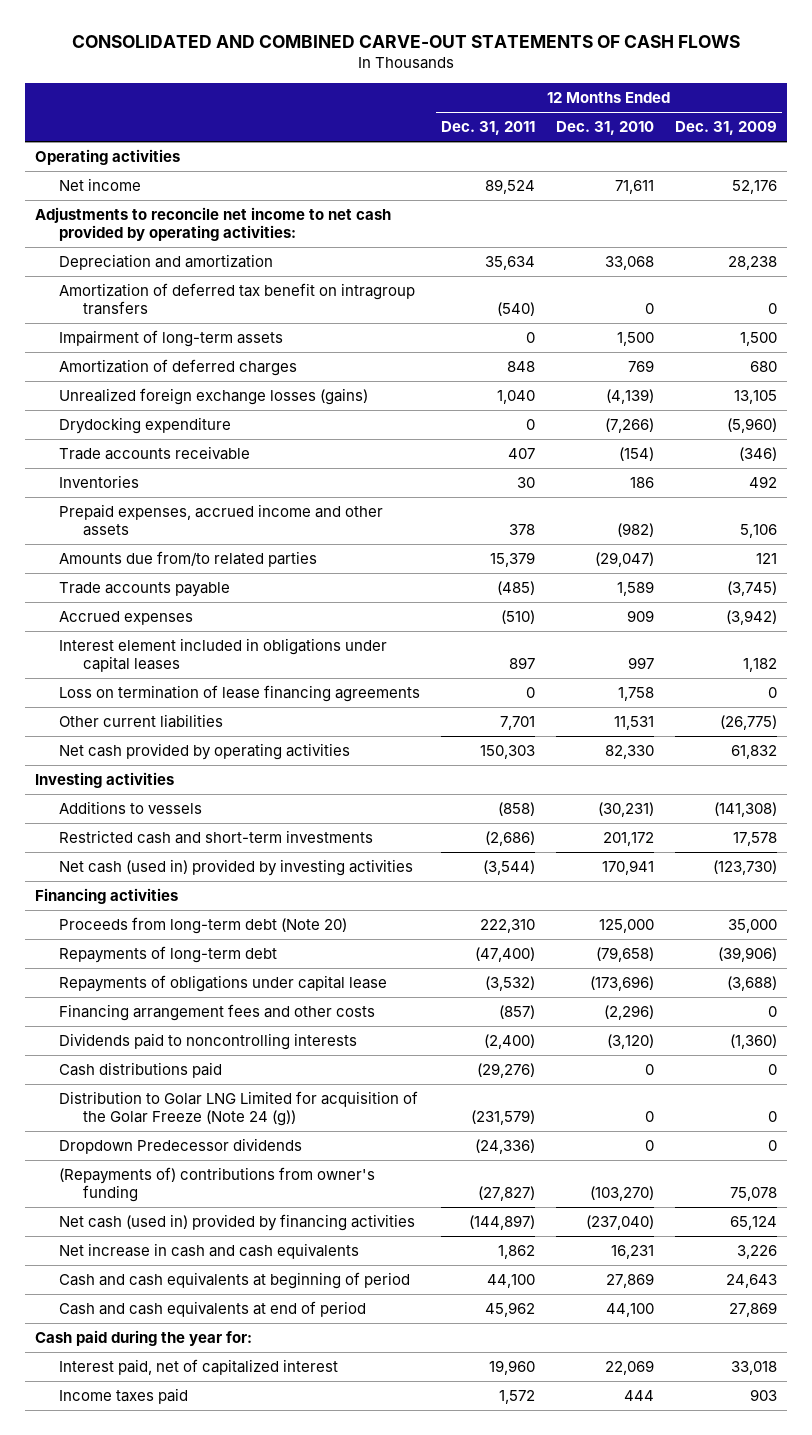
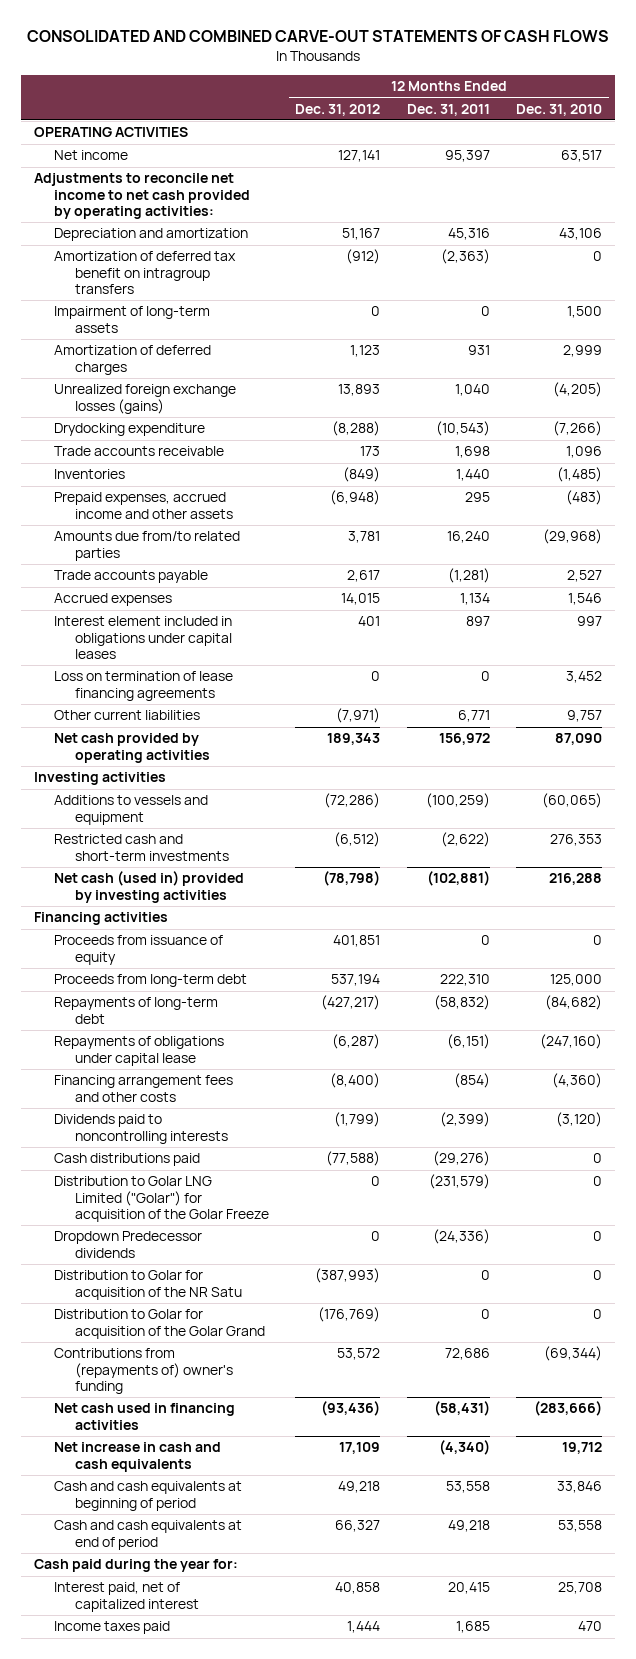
[674,121,777,136] Dec. 31, 2009 -> none
none -> [295,103,381,116] Dec. 31, 2012
[35,148,181,165] Operating activities -> [33,127,188,138] OPERATING ACTIVITIES
[484,178,535,194] 89,524 -> [444,150,490,163] 95,397
[614,179,654,194] 71,611 -> [561,150,603,163] 63,517
[484,255,535,270] 35,634 -> [447,228,490,241] 45,316
[604,255,654,270] 33,068 -> [559,228,603,241] 43,106
[496,301,535,316] (540) -> [440,249,490,265] (2,363)
[506,360,535,372] 848 -> [467,345,490,356] 931
[627,359,654,372] 769 -> [563,345,603,358] 2,999
[605,388,654,404] (4,139) -> [553,382,603,398] (4,205)
[525,418,535,430] 0 -> [435,421,490,437] (10,543)
[507,447,535,459] 407 -> [454,446,490,459] 1,698
[618,446,654,461] (154) -> [566,446,603,459] 1,096
[516,476,535,488] 30 -> [455,469,490,482] 1,440
[629,476,654,488] 186 -> [557,467,603,483] (1,485)
[508,523,535,535] 378 -> [464,492,490,503] 295
[616,522,654,537] (982) -> [566,490,603,506] (483)
[489,551,535,567] 15,379 -> [446,531,490,544] 16,240
[594,551,654,567] (29,047) -> [543,529,603,545] (29,968)
[496,580,535,595] (485) -> [447,568,490,584] (1,281)
[616,580,654,596] 1,589 -> [567,570,603,583] 2,527
[500,609,535,624] (510) -> [459,593,490,606] 1,134
[626,609,654,622] 909 -> [568,593,603,606] 1,546
[617,686,654,701] 1,758 -> [566,671,603,684] 3,452
[499,715,535,730] 7,701 -> [457,710,490,723] 6,771
[613,715,654,730] 11,531 -> [567,710,603,723] 9,757
[479,744,535,759] 150,303 -> [438,733,490,746] 156,972
[604,744,654,759] 82,330 -> [555,733,603,746] 87,090
[58,800,202,814] Additions to vessels -> [54,795,209,825] Additions to vessels and equipment
[497,801,535,816] (858) -> [425,793,490,809] (100,259)
[597,801,654,817] (30,231) -> [542,793,603,809] (60,065)
[484,830,535,846] (2,686) -> [440,832,490,848] (2,622)
[602,831,654,846] 201,172 -> [550,834,603,847] 276,353
[482,859,535,875] (3,544) -> [426,871,490,887] (102,881)
[601,859,654,875] 170,941 -> [549,873,603,886] 216,288
none -> [54,935,224,965] Proceeds from issuance of equity
[58,916,347,934] Proceeds from long-term debt (Note 20) -> [54,974,248,988] Proceeds from long-term debt
[474,946,535,962] (47,400) -> [433,995,490,1011] (58,832)
[595,946,654,962] (79,658) -> [545,995,603,1011] (84,682)
[484,975,535,991] (3,532) -> [446,1034,490,1050] (6,151)
[589,975,654,991] (173,696) -> [540,1034,603,1050] (247,160)
[498,1004,535,1019] (857) -> [453,1073,490,1089] (854)
[603,1004,654,1020] (2,296) -> [552,1073,603,1089] (4,360)
[483,1033,535,1049] (2,400) -> [439,1112,490,1128] (2,399)
[58,1090,418,1126] Distribution to Golar LNG Limited for acquisition of the Golar Freeze (Note 24 (g)) -> [54,1176,270,1223] Distribution to Golar LNG Limited ("Golar") for acquisition of the Golar Freeze
none -> [54,1270,243,1300] Distribution to Golar for acquisition of the NR Satu
none -> [54,1309,266,1339] Distribution to Golar for acquisition of the Golar Grand
[58,1166,375,1202] (Repayments of) contributions from owner's funding -> [54,1348,234,1395] Contributions from (repayments of) owner's funding
[477,1185,535,1201] (27,827) -> [444,1348,490,1361] 72,686
[589,1185,654,1201] (103,270) -> [544,1346,603,1362] (69,344)
[58,1213,415,1231] Net cash (used in) provided by financing activities -> [54,1403,236,1430] Net cash used in financing activities
[468,1214,535,1230] (144,897) -> [433,1401,490,1417] (58,431)
[585,1214,654,1230] (237,040) -> [534,1401,603,1417] (283,666)
[497,1244,535,1259] 1,862 -> [438,1440,490,1456] (4,340)
[610,1244,654,1259] 16,231 -> [562,1442,603,1455] 19,712
[486,1273,535,1288] 44,100 -> [445,1481,490,1494] 53,558
[605,1272,654,1288] 27,869 -> [557,1481,603,1494] 33,846
[484,1301,535,1317] 45,962 -> [447,1520,490,1533] 49,218
[605,1302,654,1317] 44,100 -> [558,1520,603,1533] 53,558
[488,1359,535,1375] 19,960 -> [447,1582,490,1595] 20,415
[604,1359,654,1375] 22,069 -> [558,1582,603,1595] 25,708
[498,1389,535,1404] 1,572 -> [455,1621,490,1634] 1,685
[623,1389,654,1401] 444 -> [578,1621,603,1632] 470

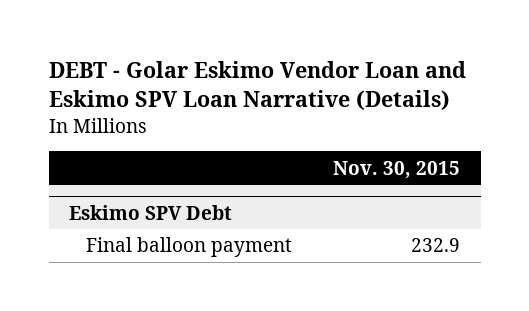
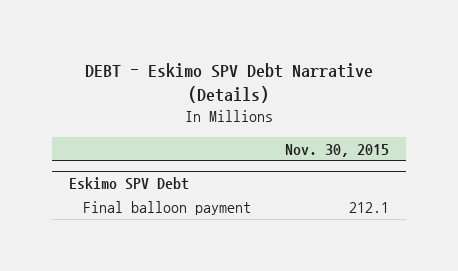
[48,61,466,111] DEBT - Golar Eskimo Vendor Loan and Eskimo SPV Loan Narrative (Details) -> [85,63,374,104] DEBT - Eskimo SPV Debt Narrative (Details)
[410,238,460,253] 232.9 -> [349,201,390,213] 212.1

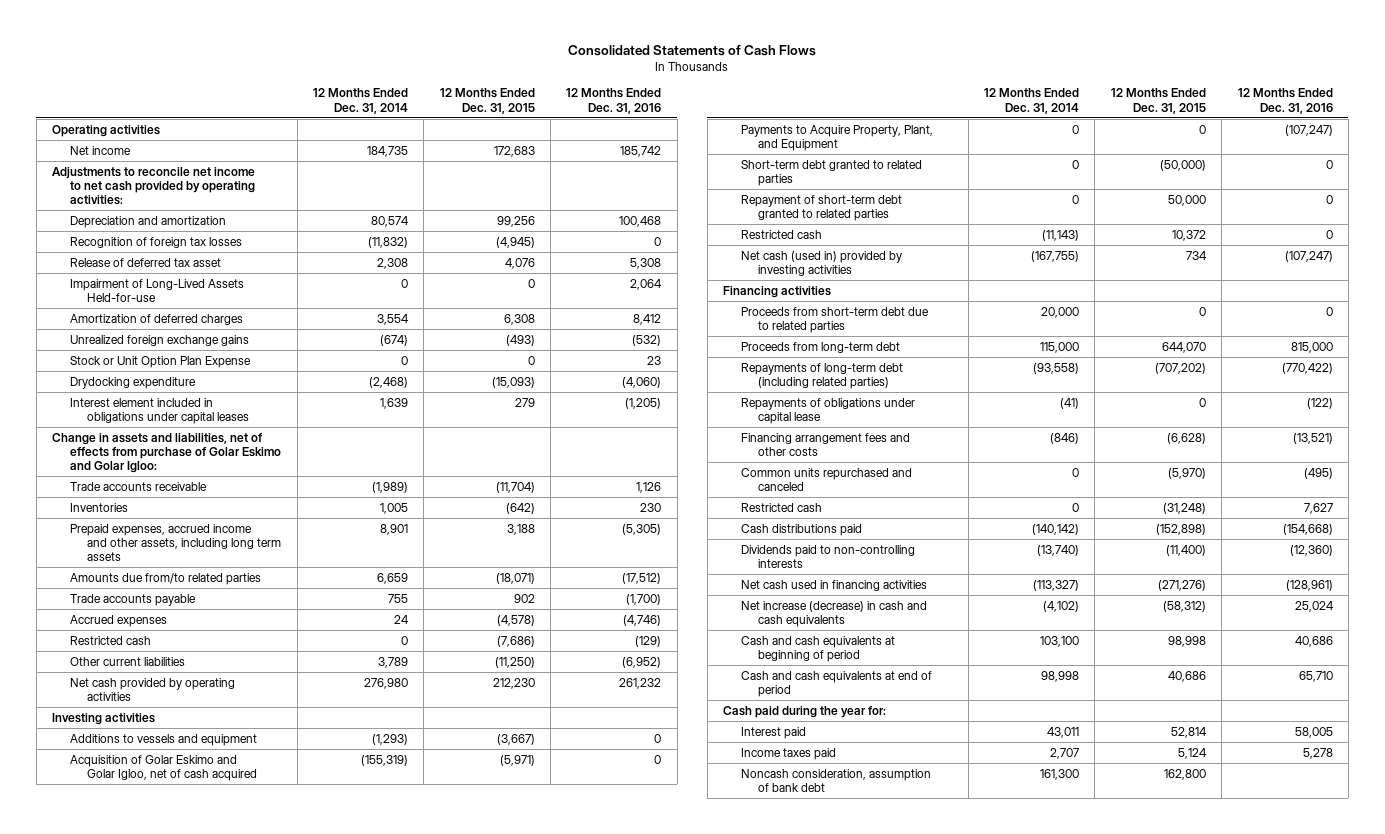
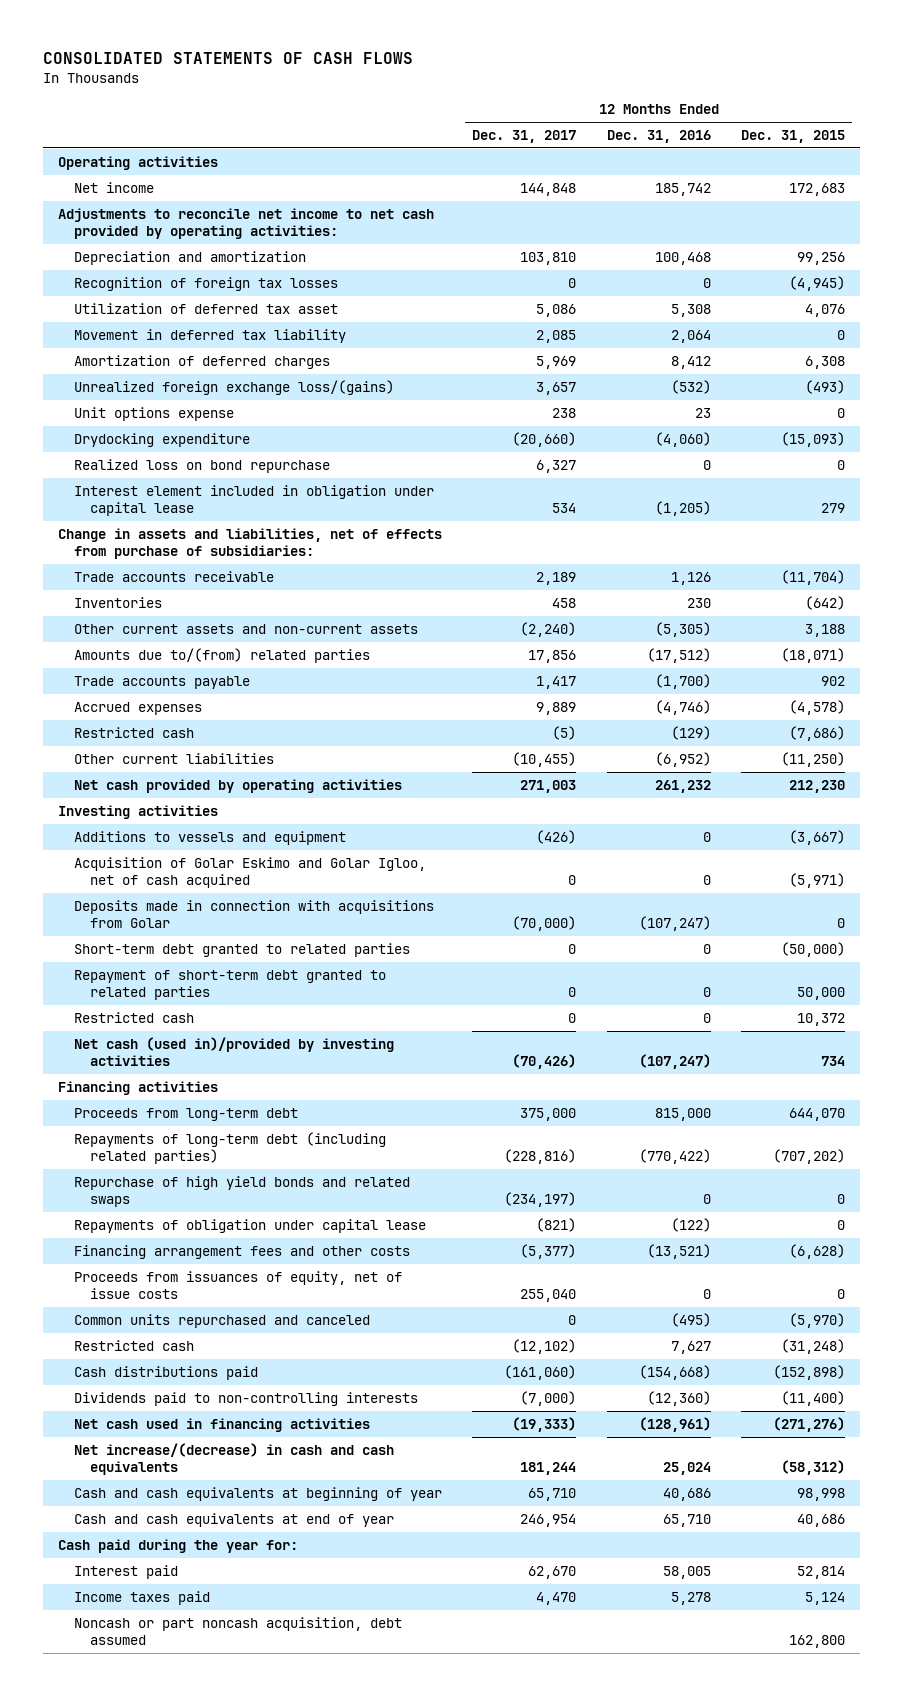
[568,44,817,56] Consolidated Statements of Cash Flows -> [42,52,413,65] CONSOLIDATED STATEMENTS OF CASH FLOWS
[312,88,408,114] 12 Months Ended Dec. 31, 2014 -> none
none -> [472,130,577,144] Dec. 31, 2017
[69,257,221,267] Release of deferred tax asset -> [73,302,338,314] Utilization of deferred tax asset
[69,278,244,302] Impairment of Long-Lived Assets Held-for-use -> [73,328,346,343] Movement in deferred tax liability
[69,334,249,346] Unrealized foreign exchange gains -> [73,379,394,395] Unrealized foreign exchange loss/(gains)
[69,355,251,368] Stock or Unit Option Plan Expense -> [73,406,234,421] Unit options expense
none -> [73,458,330,473] Realized loss on bond repurchase
[69,397,250,424] Interest element included in obligations under capital leases -> [73,484,434,517] Interest element included in obligation under capital lease
[51,432,281,474] Change in assets and liabilities, net of effects from purchase of Golar Eskimo and Golar Igloo: -> [58,527,443,560] Change in assets and liabilities, net of effects from purchase of subsidiaries:
[69,523,282,562] Prepaid expenses, accrued income and other assets, including long term assets -> [73,623,418,634] Other current assets and non-current assets
[69,572,261,585] Amounts due from/to related parties -> [73,647,370,663] Amounts due to/(from) related parties
[740,124,933,151] Payments to Acquire Property, Plant, and Equipment -> [73,899,434,929] Deposits made in connection with acquisitions from Golar
[740,250,902,276] Net cash (used in) provided by investing activities -> [73,1036,394,1067] Net cash (used in)/provided by investing activities
[740,306,929,333] Proceeds from short-term debt due to related parties -> none
none -> [73,1175,410,1208] Repurchase of high yield bonds and related swaps
[740,397,915,424] Repayments of obligations under capital lease -> [73,1218,426,1233] Repayments of obligation under capital lease
none -> [73,1270,402,1300] Proceeds from issuances of equity, net of issue costs
[740,600,927,627] Net increase (decrease) in cash and cash equivalents -> [73,1442,394,1476] Net increase/(decrease) in cash and cash equivalents
[740,635,895,662] Cash and cash equivalents at beginning of period -> [73,1486,442,1501] Cash and cash equivalents at beginning of year
[740,670,932,697] Cash and cash equivalents at end of period -> [73,1512,394,1527] Cash and cash equivalents at end of year
[740,768,931,792] Noncash consideration, assumption of bank debt -> [73,1616,402,1646] Noncash or part noncash acquisition, debt assumed

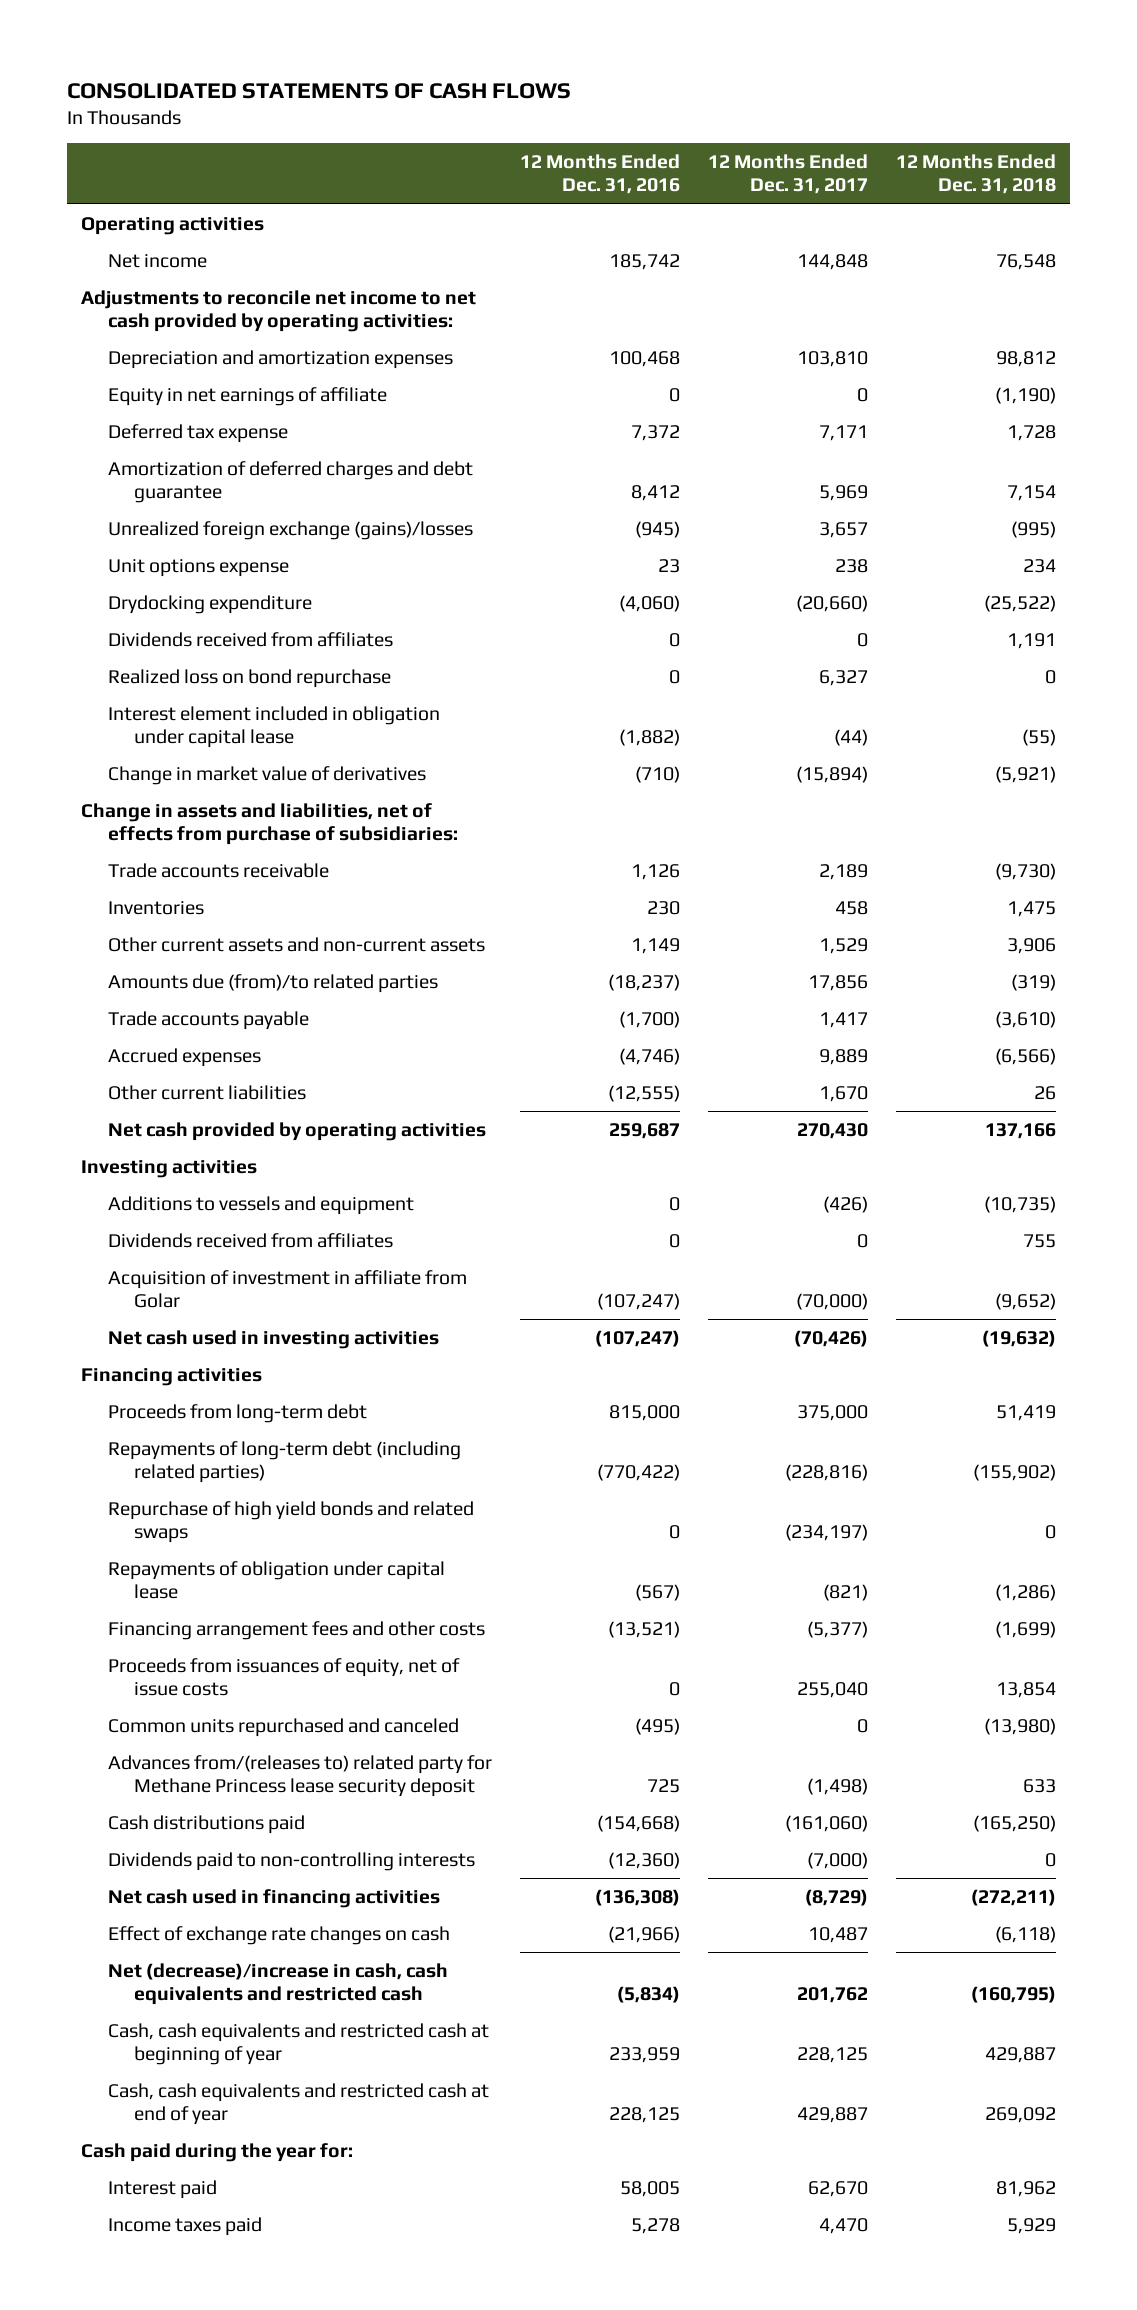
[740,130,845,144] Dec. 31, 2015 -> none
none -> [895,154,1056,195] 12 Months Ended Dec. 31, 2018
[73,276,338,291] Recognition of foreign tax losses -> none
[73,328,346,343] Movement in deferred tax liability -> none
[73,250,306,265] Depreciation and amortization -> [107,349,453,369] Depreciation and amortization expenses
none -> [107,386,387,406] Equity in net earnings of affiliate
[73,302,338,314] Utilization of deferred tax asset -> [107,423,288,443] Deferred tax expense
[536,303,577,317] 5,086 -> [818,424,868,441] 7,171
[670,303,711,317] 5,308 -> [630,424,680,441] 7,372
[73,354,330,369] Amortization of deferred charges -> [107,460,473,504] Amortization of deferred charges and debt guarantee
[73,379,394,395] Unrealized foreign exchange loss/(gains) -> [107,520,473,540] Unrealized foreign exchange (gains)/losses
[670,379,711,394] (532) -> [634,520,680,538] (945)
none -> [107,631,393,647] Dividends received from affiliates
[552,503,577,514] 534 -> [833,729,868,747] (44)
[654,501,711,517] (1,205) -> [618,729,680,747] (1,882)
none -> [107,765,426,785] Change in market value of derivatives
[520,621,577,637] (2,240) -> [818,937,868,954] 1,529
[654,621,711,637] (5,305) -> [630,937,680,954] 1,149
[73,647,370,663] Amounts due to/(from) related parties -> [107,973,438,993] Amounts due (from)/to related parties
[646,647,711,663] (17,512) -> [607,973,680,991] (18,237)
[73,726,194,738] Restricted cash -> none
[512,751,577,767] (10,455) -> [818,1085,868,1102] 1,670
[654,751,711,767] (6,952) -> [607,1084,680,1102] (12,555)
[520,779,577,793] 271,003 -> [796,1122,868,1139] 270,430
[654,779,711,793] 261,232 -> [608,1122,680,1139] 259,687
[73,856,426,889] Acquisition of Golar Eskimo and Golar Igloo, net of cash acquired -> none
[73,942,410,957] Short-term debt granted to related parties -> none
[73,969,386,1001] Repayment of short-term debt granted to related parties -> none
[73,1011,194,1023] Restricted cash -> none
none -> [107,1232,393,1248] Dividends received from affiliates
[73,899,434,929] Deposits made in connection with acquisitions from Golar -> [107,1269,467,1309] Acquisition of investment in affiliate from Golar
[73,1036,394,1067] Net cash (used in)/provided by investing activities -> [107,1329,439,1349] Net cash used in investing activities
[670,1217,711,1232] (122) -> [634,1584,680,1602] (567)
[73,1339,194,1351] Restricted cash -> none
none -> [107,1754,492,1798] Advances from/(releases to) related party for Methane Princess lease security deposit
[512,1416,577,1432] (19,333) -> [804,1888,868,1906] (8,729)
[638,1416,711,1432] (128,961) -> [594,1888,680,1906] (136,308)
none -> [107,1925,450,1945] Effect of exchange rate changes on cash
[73,1442,394,1476] Net increase/(decrease) in cash and cash equivalents -> [107,1962,448,2006] Net (decrease)/increase in cash, cash equivalents and restricted cash
[520,1462,577,1476] 181,244 -> [796,1987,868,2004] 201,762
[662,1462,711,1476] 25,024 -> [616,1986,680,2004] (5,834)
[73,1486,442,1501] Cash and cash equivalents at beginning of year -> [107,2022,489,2066] Cash, cash equivalents and restricted cash at beginning of year
[528,1487,577,1501] 65,710 -> [796,2047,868,2064] 228,125
[662,1487,711,1501] 40,686 -> [608,2047,680,2064] 233,959
[73,1512,394,1527] Cash and cash equivalents at end of year -> [107,2082,489,2126] Cash, cash equivalents and restricted cash at end of year
[520,1513,577,1527] 246,954 -> [796,2107,868,2124] 429,887
[662,1513,711,1527] 65,710 -> [608,2107,680,2124] 228,125
[73,1616,402,1646] Noncash or part noncash acquisition, debt assumed -> none

